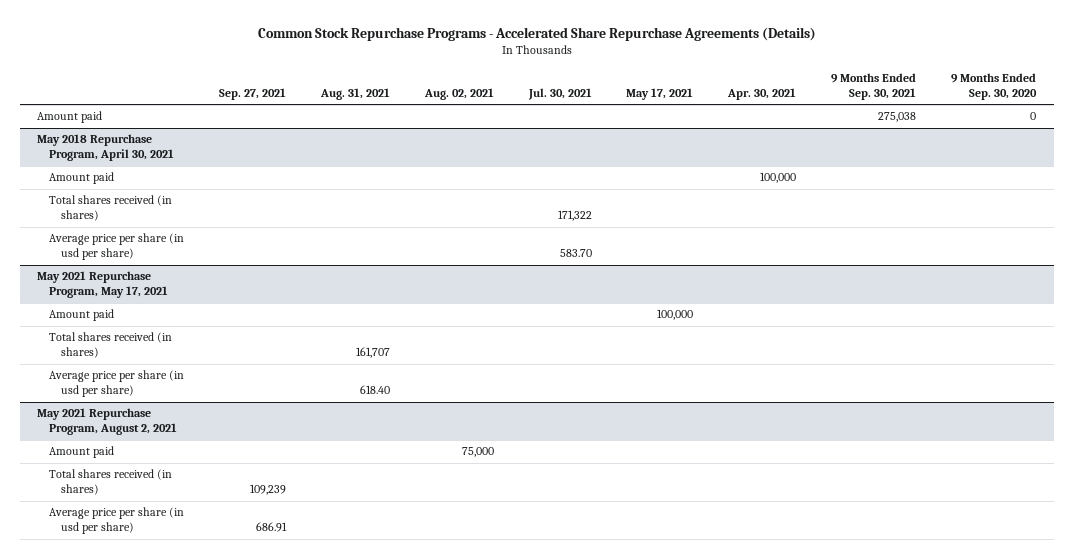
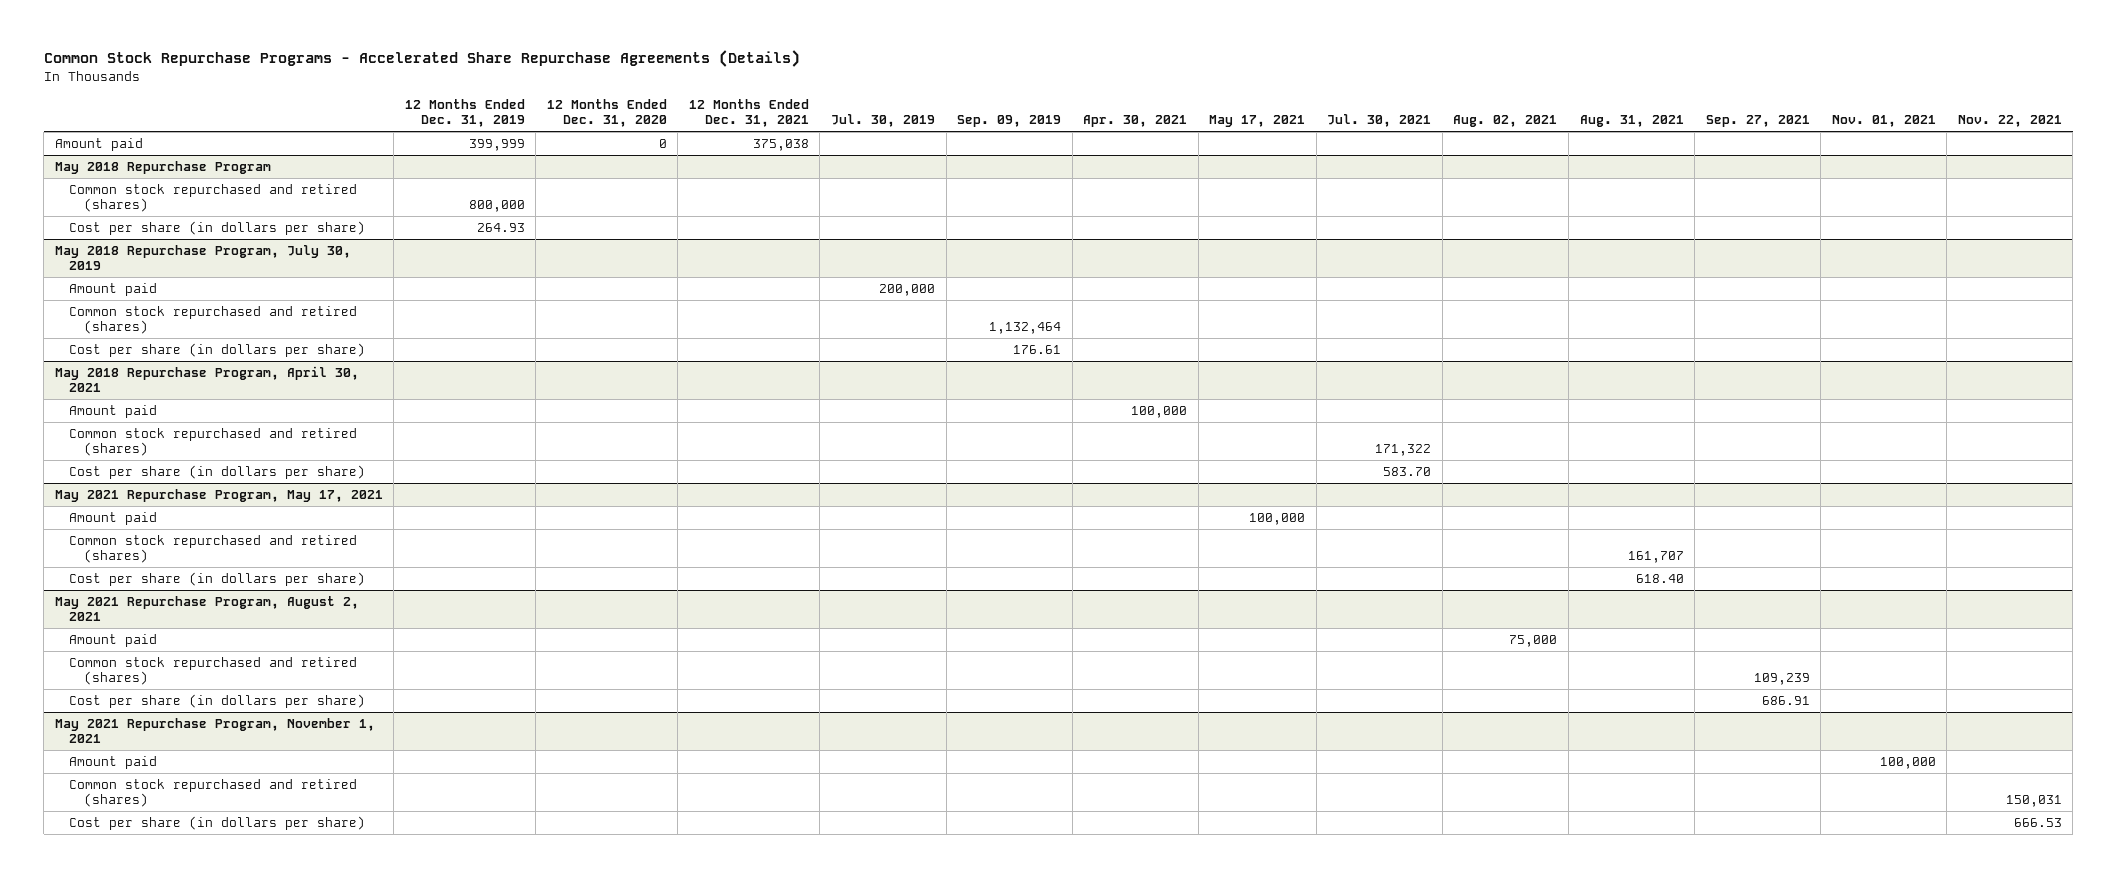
[831,72,917,100] 9 Months Ended Sep. 30, 2021 -> none
[951,72,1038,100] 9 Months Ended Sep. 30, 2020 -> none
none -> [404,99,525,128] 12 Months Ended Dec. 31, 2019
none -> [546,99,667,128] 12 Months Ended Dec. 31, 2020
none -> [688,99,809,128] 12 Months Ended Dec. 31, 2021
none -> [831,114,936,128] Jul. 30, 2019
none -> [957,115,1062,128] Sep. 09, 2019
none -> [1831,115,1936,128] Nov. 01, 2021
none -> [1957,115,2062,128] Nov. 22, 2021
none -> [54,160,271,174] May 2018 Repurchase Program
none -> [69,183,358,212] Common stock repurchased and retired (shares)
none -> [69,220,366,235] Cost per share (in dollars per share)
none -> [54,244,351,270] May 2018 Repurchase Program, July 30, 2019
none -> [69,282,158,296] Amount paid
none -> [69,305,358,334] Common stock repurchased and retired (shares)
none -> [69,342,366,357] Cost per share (in dollars per share)
[48,195,172,222] Total shares received (in shares) -> [69,427,358,456] Common stock repurchased and retired (shares)
[48,233,184,261] Average price per share (in usd per share) -> [69,464,366,479] Cost per share (in dollars per share)
[48,332,172,359] Total shares received (in shares) -> [69,534,358,563] Common stock repurchased and retired (shares)
[48,370,184,398] Average price per share (in usd per share) -> [69,571,366,586] Cost per share (in dollars per share)
[48,469,172,496] Total shares received (in shares) -> [69,656,358,685] Common stock repurchased and retired (shares)
[48,507,184,535] Average price per share (in usd per share) -> [69,693,366,708] Cost per share (in dollars per share)
none -> [54,717,375,743] May 2021 Repurchase Program, November 1, 2021
none -> [69,755,158,769] Amount paid
none -> [69,778,358,807] Common stock repurchased and retired (shares)
none -> [69,815,366,830] Cost per share (in dollars per share)

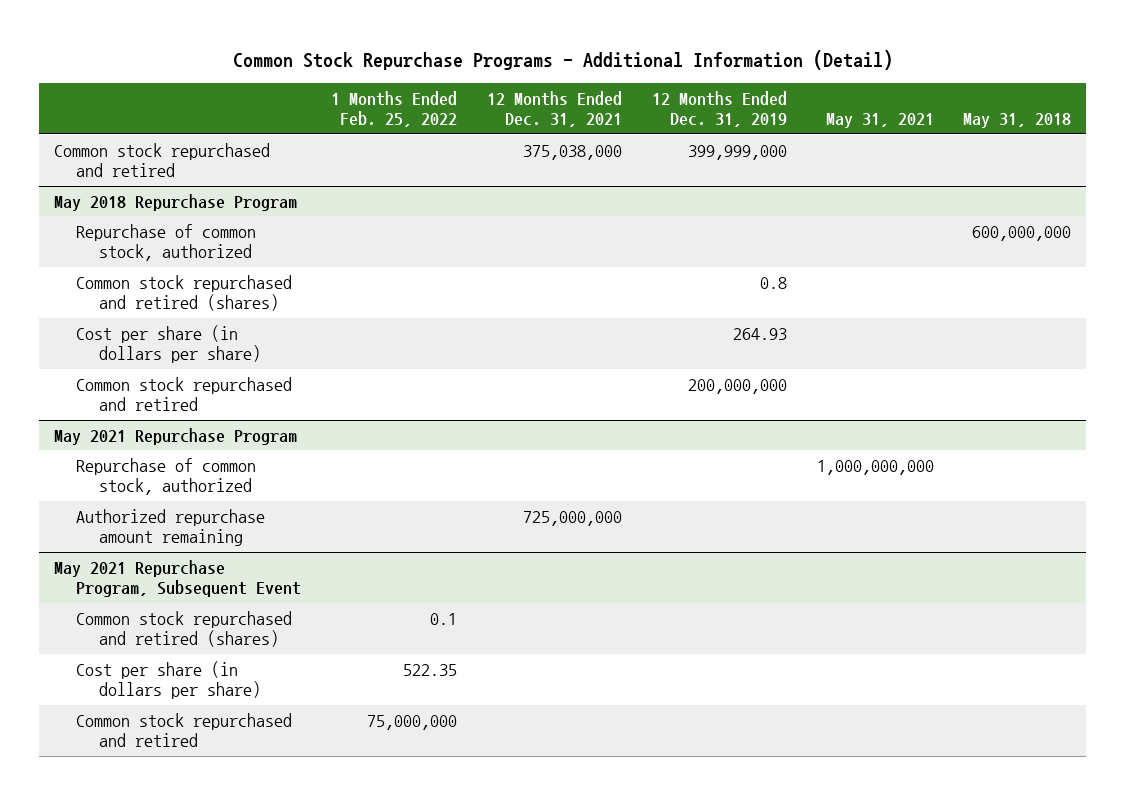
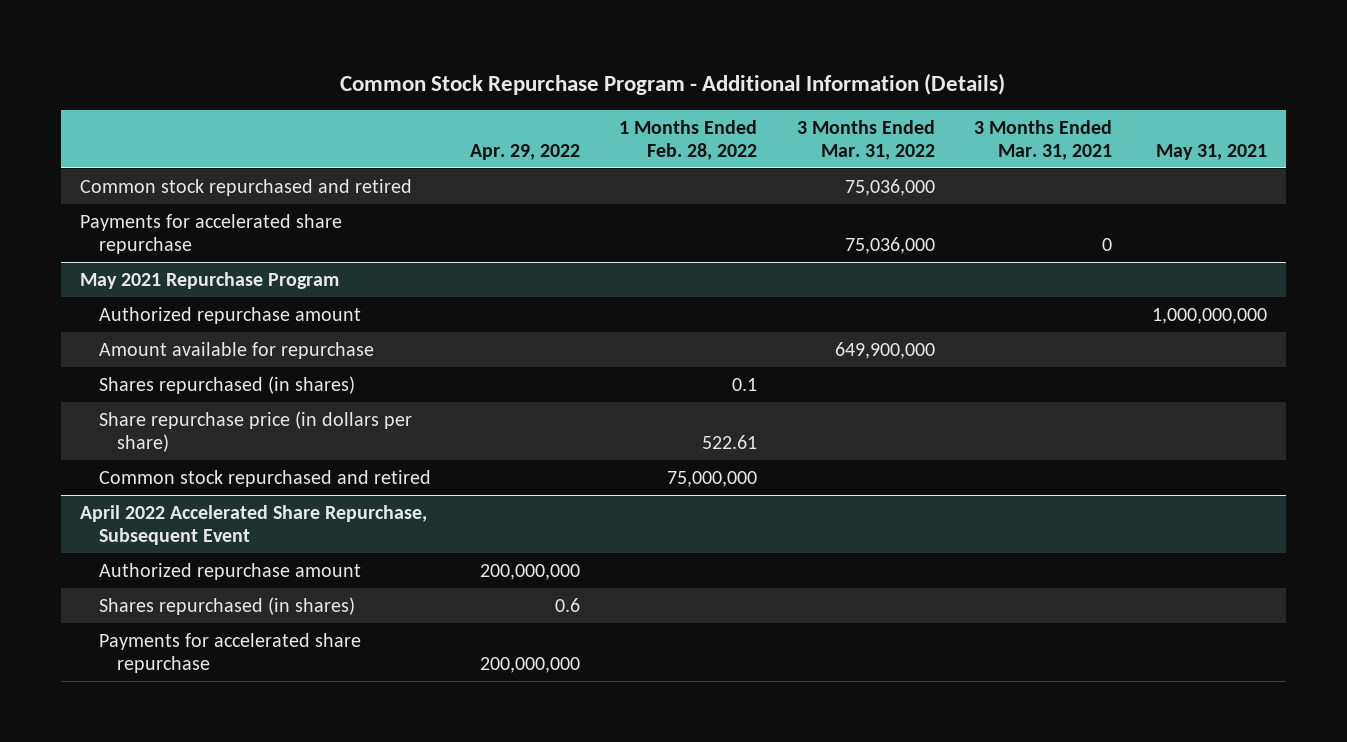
[232,49,893,70] Common Stock Repurchase Programs - Additional Information (Detail) -> [340,72,1006,95] Common Stock Repurchase Program - Additional Information (Details)
[331,91,458,128] 1 Months Ended Feb. 25, 2022 -> none
[486,91,622,128] 12 Months Ended Dec. 31, 2021 -> none
[651,91,787,128] 12 Months Ended Dec. 31, 2019 -> none
[963,113,1072,129] May 31, 2018 -> none
none -> [469,143,580,160] Apr. 29, 2022
none -> [619,120,758,160] 1 Months Ended Feb. 28, 2022
none -> [796,120,935,160] 3 Months Ended Mar. 31, 2022
none -> [974,120,1113,160] 3 Months Ended Mar. 31, 2021
[53,193,297,211] May 2018 Repurchase Program -> none
[76,223,257,262] Repurchase of common stock, authorized -> none
[76,274,293,312] Common stock repurchased and retired (shares) -> none
[76,324,261,364] Cost per share (in dollars per share) -> none
[76,376,293,412] Common stock repurchased and retired -> none
none -> [80,213,343,254] Payments for accelerated share repurchase
[53,559,302,598] May 2021 Repurchase Program, Subsequent Event -> none
[76,610,293,648] Common stock repurchased and retired (shares) -> none
[76,660,261,700] Cost per share (in dollars per share) -> none
[76,712,293,748] Common stock repurchased and retired -> none
[76,457,257,496] Repurchase of common stock, authorized -> [98,306,361,324] Authorized repurchase amount
[76,508,266,547] Authorized repurchase amount remaining -> [98,341,374,359] Amount available for repurchase
none -> [98,375,355,394] Shares repurchased (in shares)
none -> [98,410,412,452] Share repurchase price (in dollars per share)
none -> [98,469,431,487] Common stock repurchased and retired
none -> [80,504,428,545] April 2022 Accelerated Share Repurchase, Subsequent Event
none -> [98,562,361,580] Authorized repurchase amount
none -> [98,596,355,615] Shares repurchased (in shares)
none -> [98,632,361,673] Payments for accelerated share repurchase

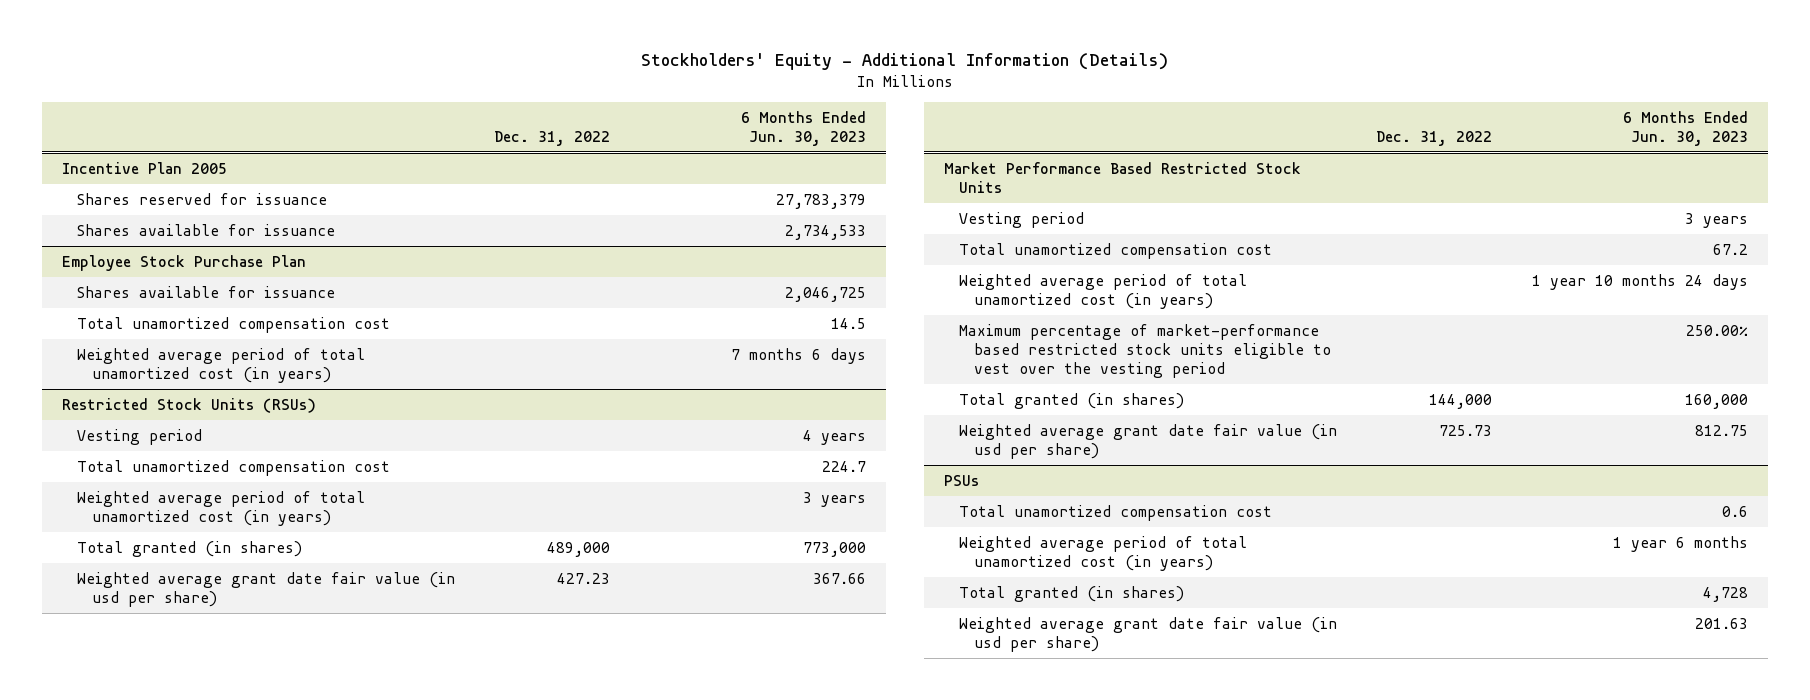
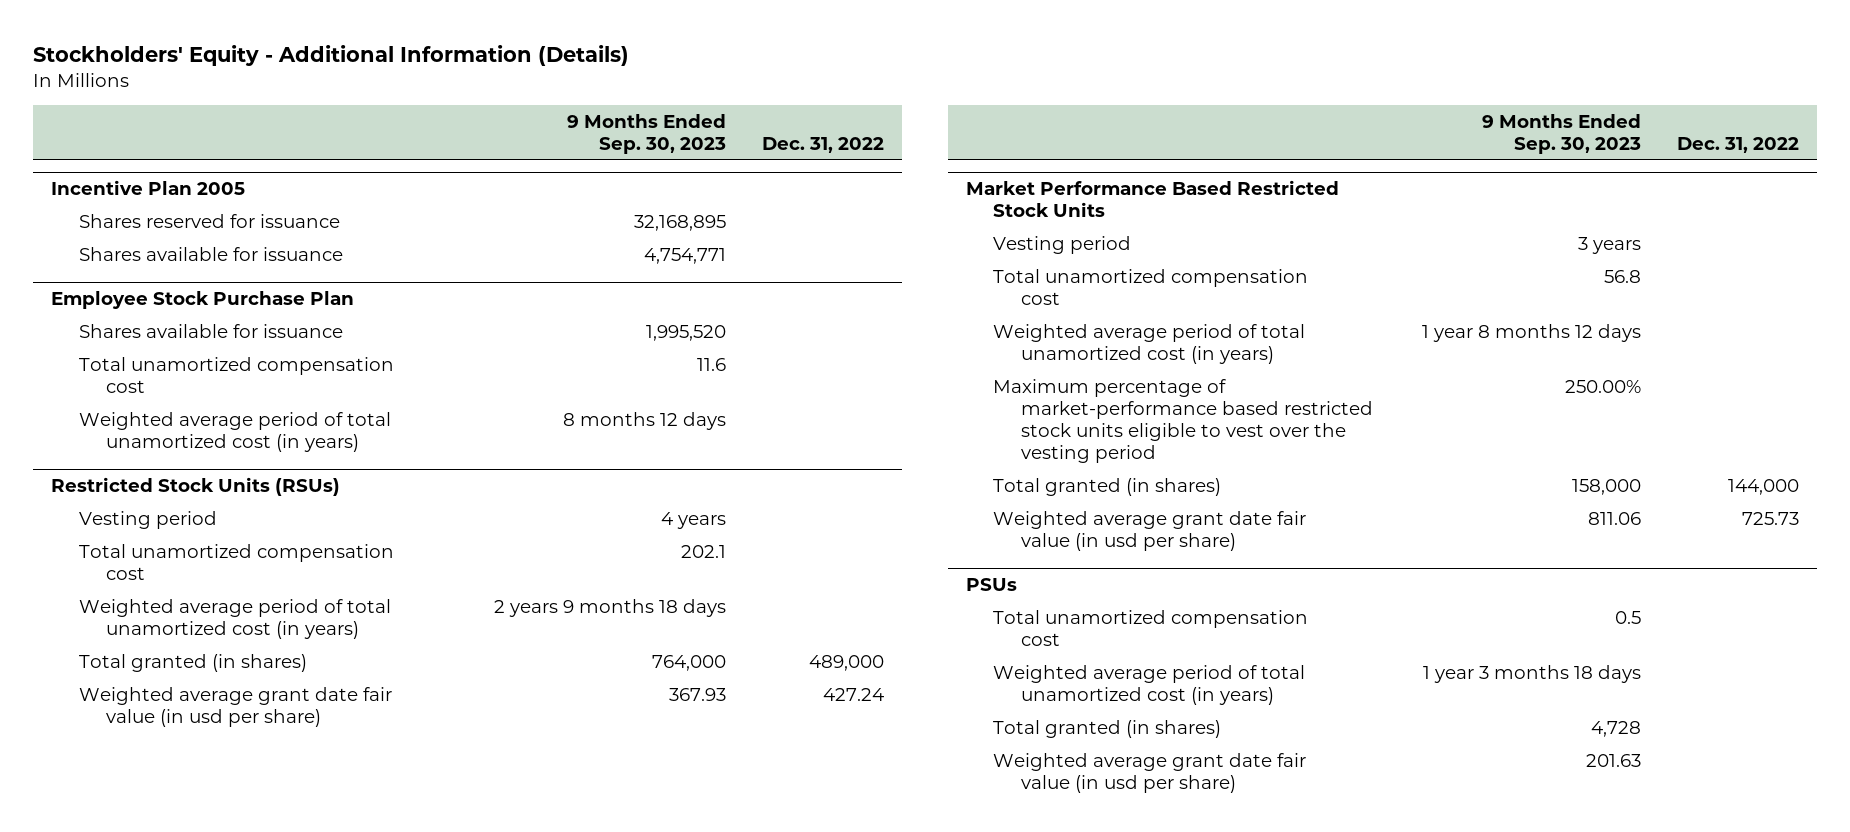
[740,110,866,146] 6 Months Ended Jun. 30, 2023 -> none
none -> [567,113,727,154] 9 Months Ended Sep. 30, 2023
[557,572,611,584] 427.23 -> [823,687,885,701] 427.24

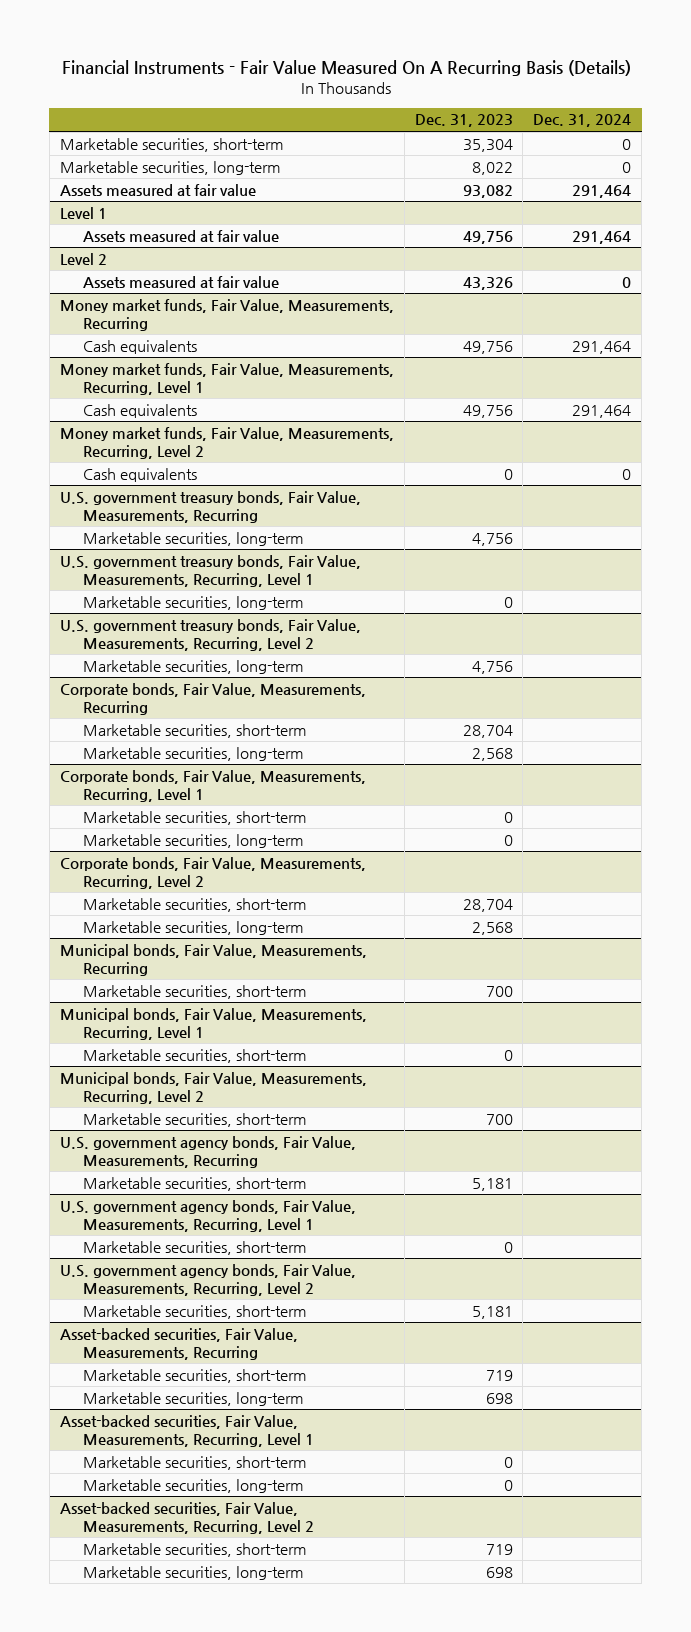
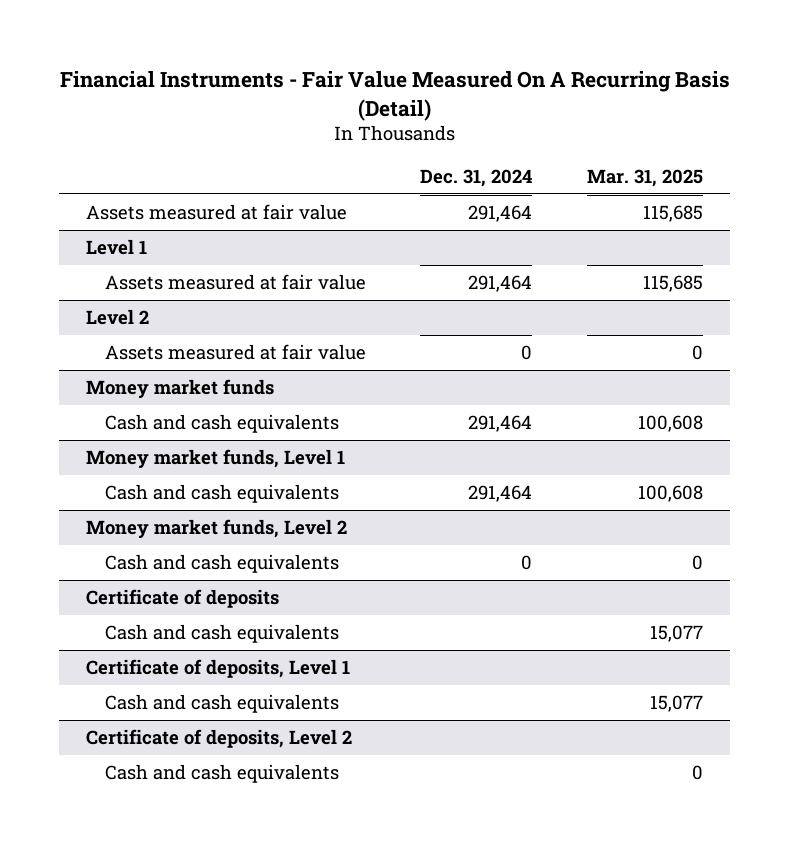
[61,59,631,76] Financial Instruments - Fair Value Measured On A Recurring Basis (Details) -> [59,71,730,121] Financial Instruments - Fair Value Measured On A Recurring Basis (Detail)
[414,114,513,128] Dec. 31, 2023 -> none
none -> [587,168,704,187] Mar. 31, 2025
[59,137,284,152] Marketable securities, short-term -> none
[59,160,281,175] Marketable securities, long-term -> none
[59,490,361,523] U.S. government treasury bonds, Fair Value, Measurements, Recurring -> none
[83,531,305,546] Marketable securities, long-term -> none
[59,554,361,587] U.S. government treasury bonds, Fair Value, Measurements, Recurring, Level 1 -> none
[83,595,305,610] Marketable securities, long-term -> none
[59,618,361,651] U.S. government treasury bonds, Fair Value, Measurements, Recurring, Level 2 -> none
[83,659,305,674] Marketable securities, long-term -> none
[59,682,366,715] Corporate bonds, Fair Value, Measurements, Recurring -> none
[83,723,308,738] Marketable securities, short-term -> none
[83,746,305,761] Marketable securities, long-term -> none
[59,769,366,802] Corporate bonds, Fair Value, Measurements, Recurring, Level 1 -> none
[83,810,308,825] Marketable securities, short-term -> none
[83,833,305,848] Marketable securities, long-term -> none
[59,856,366,889] Corporate bonds, Fair Value, Measurements, Recurring, Level 2 -> none
[83,897,308,912] Marketable securities, short-term -> none
[83,920,305,935] Marketable securities, long-term -> none
[59,943,367,976] Municipal bonds, Fair Value, Measurements, Recurring -> none
[83,984,308,999] Marketable securities, short-term -> none
[59,1007,367,1040] Municipal bonds, Fair Value, Measurements, Recurring, Level 1 -> none
[83,1048,308,1063] Marketable securities, short-term -> none
[59,1071,367,1104] Municipal bonds, Fair Value, Measurements, Recurring, Level 2 -> none
[83,1112,308,1127] Marketable securities, short-term -> none
[59,1135,356,1168] U.S. government agency bonds, Fair Value, Measurements, Recurring -> none
[83,1176,308,1191] Marketable securities, short-term -> none
[59,1199,356,1232] U.S. government agency bonds, Fair Value, Measurements, Recurring, Level 1 -> none
[83,1240,308,1255] Marketable securities, short-term -> none
[59,1263,356,1296] U.S. government agency bonds, Fair Value, Measurements, Recurring, Level 2 -> none
[83,1304,308,1319] Marketable securities, short-term -> none
[59,1327,298,1360] Asset-backed securities, Fair Value, Measurements, Recurring -> none
[83,1368,308,1383] Marketable securities, short-term -> none
[83,1391,305,1406] Marketable securities, long-term -> none
[59,1414,315,1447] Asset-backed securities, Fair Value, Measurements, Recurring, Level 1 -> none
[83,1455,308,1470] Marketable securities, short-term -> none
[83,1478,305,1493] Marketable securities, long-term -> none
[59,1501,315,1534] Asset-backed securities, Fair Value, Measurements, Recurring, Level 2 -> none
[83,1542,308,1557] Marketable securities, short-term -> none
[83,1565,305,1580] Marketable securities, long-term -> none
[59,298,394,331] Money market funds, Fair Value, Measurements, Recurring -> [86,379,275,399] Money market funds
[83,339,198,354] Cash equivalents -> [104,414,339,434] Cash and cash equivalents
[59,362,394,395] Money market funds, Fair Value, Measurements, Recurring, Level 1 -> [86,449,346,469] Money market funds, Level 1
[83,403,198,418] Cash equivalents -> [104,484,339,504] Cash and cash equivalents
[59,426,394,459] Money market funds, Fair Value, Measurements, Recurring, Level 2 -> [86,519,348,539] Money market funds, Level 2
[83,467,198,482] Cash equivalents -> [104,554,339,574] Cash and cash equivalents
none -> [86,589,280,609] Certificate of deposits
none -> [104,624,339,644] Cash and cash equivalents
none -> [86,659,351,679] Certificate of deposits, Level 1
none -> [104,694,339,714] Cash and cash equivalents
none -> [86,729,353,749] Certificate of deposits, Level 2
none -> [104,764,339,784] Cash and cash equivalents

